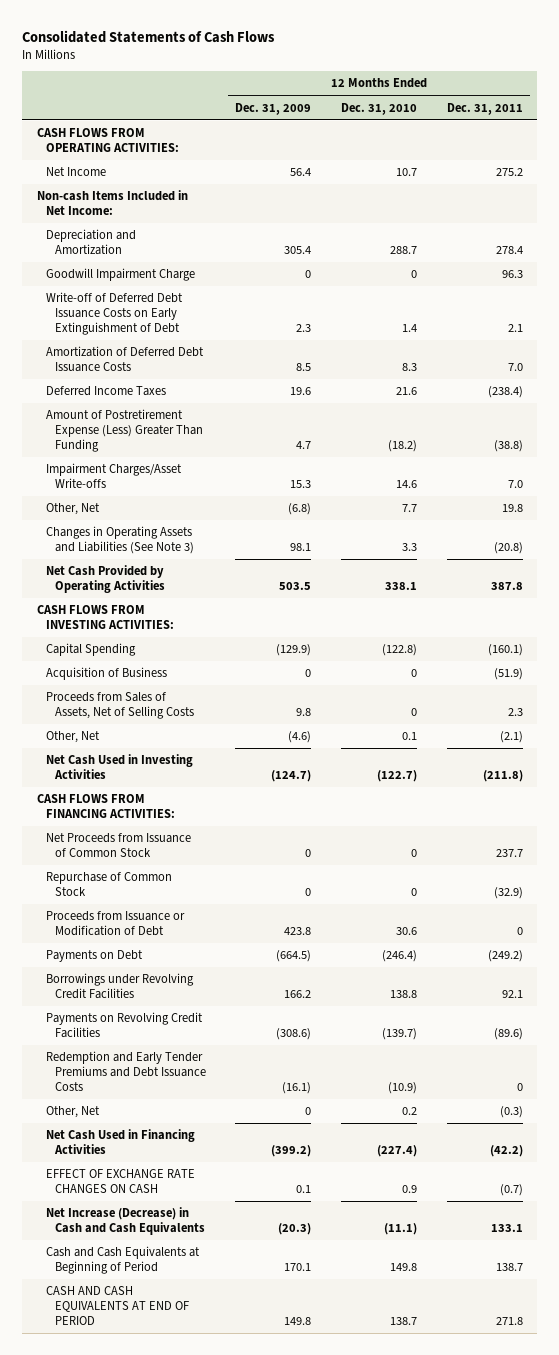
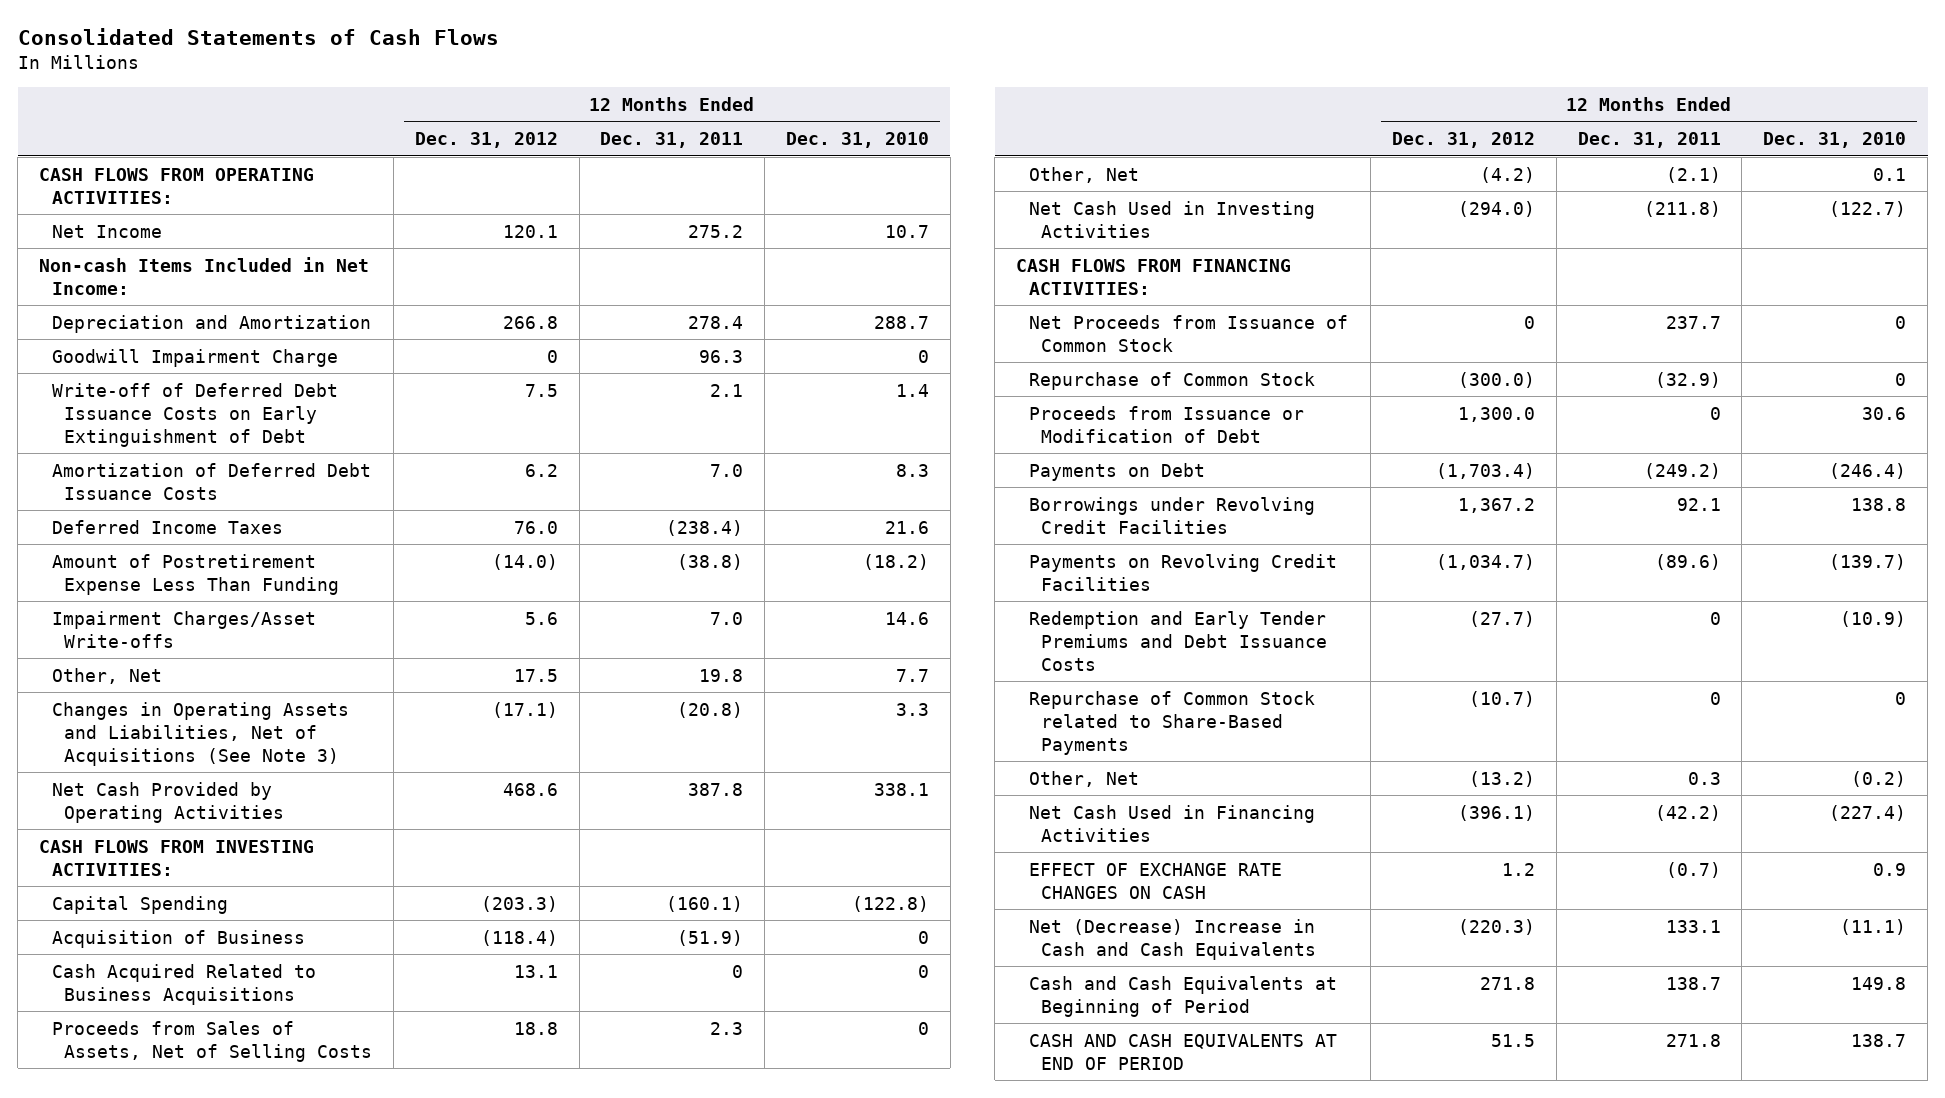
[235,102,312,115] Dec. 31, 2009 -> none
none -> [414,131,558,148] Dec. 31, 2012
[45,409,203,452] Amount of Postretirement Expense (Less) Greater Than Funding -> [51,553,340,595] Amount of Postretirement Expense Less Than Funding
[45,526,194,555] Changes in Operating Assets and Liabilities (See Note 3) -> [51,701,349,766] Changes in Operating Assets and Liabilities, Net of Acquisitions (See Note 3)
none -> [51,963,316,1005] Cash Acquired Related to Business Acquisitions
none -> [1028,690,1315,755] Repurchase of Common Stock related to Share-Based Payments
[401,1107,417,1116] 0.2 -> [1851,770,1907,787] (0.2)
[499,1106,523,1119] (0.3) -> [1687,771,1721,785] 0.3
[45,1207,205,1236] Net Increase (Decrease) in Cash and Cash Equivalents -> [1028,918,1317,960] Net (Decrease) Increase in Cash and Cash Equivalents

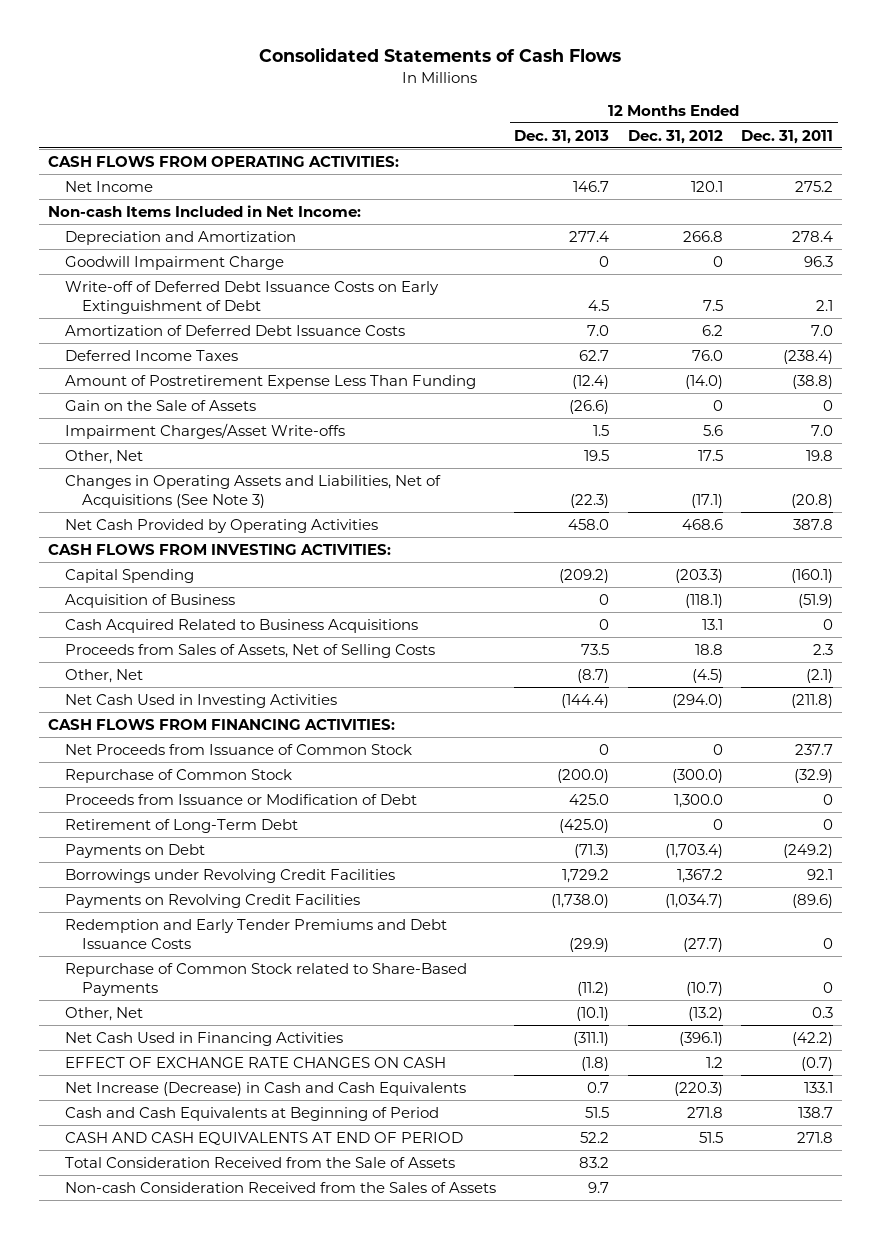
[786,131,930,148] Dec. 31, 2010 -> none
none -> [514,129,610,144] Dec. 31, 2013
none -> [64,399,256,411] Gain on the Sale of Assets
[480,929,558,946] (118.4) -> [684,593,723,608] (118.1)
[1479,166,1535,183] (4.2) -> [691,668,723,683] (4.5)
none -> [64,818,298,833] Retirement of Long-Term Debt
[1028,918,1317,960] Net (Decrease) Increase in Cash and Cash Equivalents -> [64,1081,466,1096] Net Increase (Decrease) in Cash and Cash Equivalents
none -> [64,1156,455,1168] Total Consideration Received from the Sale of Assets
none -> [64,1181,496,1193] Non-cash Consideration Received from the Sales of Assets

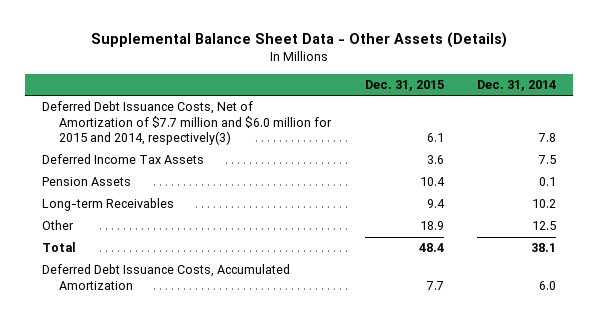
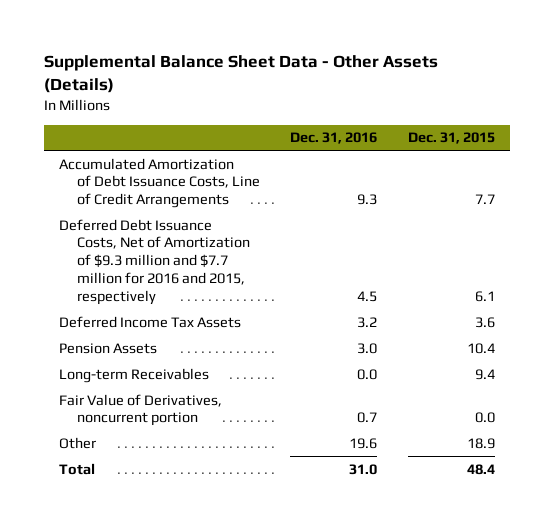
[477,79,557,91] Dec. 31, 2014 -> none
none -> [290,132,378,145] Dec. 31, 2016
none -> [59,157,260,209] Accumulated Amortization of Debt Issuance Costs, Line of Credit Arrangements
[41,101,333,146] Deferred Debt Issuance Costs, Net of Amortization of $7.7 million and $6.0 million for 2015 and 2014, respectively(3) -> [59,218,250,305] Deferred Debt Issuance Costs, Net of Amortization of $9.3 million and $7.7 million for 2016 and 2015, respectively
none -> [59,393,223,427] Fair Value of Derivatives, noncurrent portion
[41,264,290,290] Deferred Debt Issuance Costs, Accumulated Amortization -> none

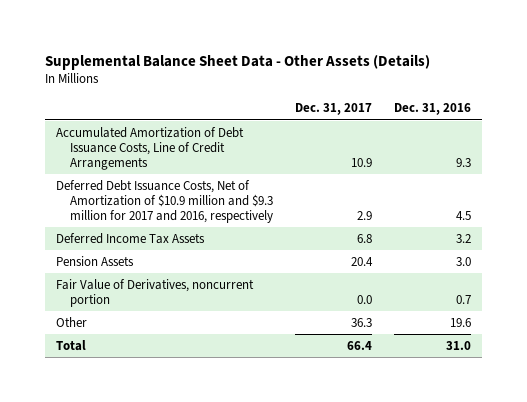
[407,132,495,145] Dec. 31, 2015 -> none
none -> [295,103,373,116] Dec. 31, 2017
[59,218,250,305] Deferred Debt Issuance Costs, Net of Amortization of $9.3 million and $7.7 million for 2016 and 2015, respectively -> [56,179,274,224] Deferred Debt Issuance Costs, Net of Amortization of $10.9 million and $9.3 million for 2017 and 2016, respectively
[59,367,210,383] Long-term Receivables -> none

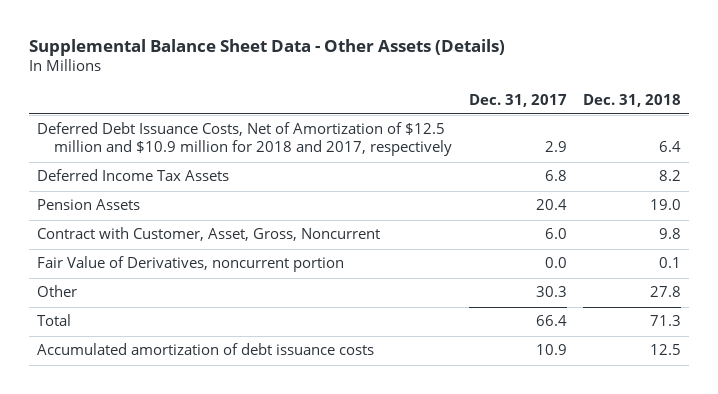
[393,103,471,116] Dec. 31, 2016 -> none
none -> [582,93,681,107] Dec. 31, 2018
[56,126,245,171] Accumulated Amortization of Debt Issuance Costs, Line of Credit Arrangements -> none
[56,179,274,224] Deferred Debt Issuance Costs, Net of Amortization of $10.9 million and $9.3 million for 2017 and 2016, respectively -> [37,122,453,157] Deferred Debt Issuance Costs, Net of Amortization of $12.5 million and $10.9 million for 2018 and 2017, respectively
none -> [37,227,381,242] Contract with Customer, Asset, Gross, Noncurrent
[351,317,373,327] 36.3 -> [535,286,567,298] 30.3
none -> [37,343,375,356] Accumulated amortization of debt issuance costs

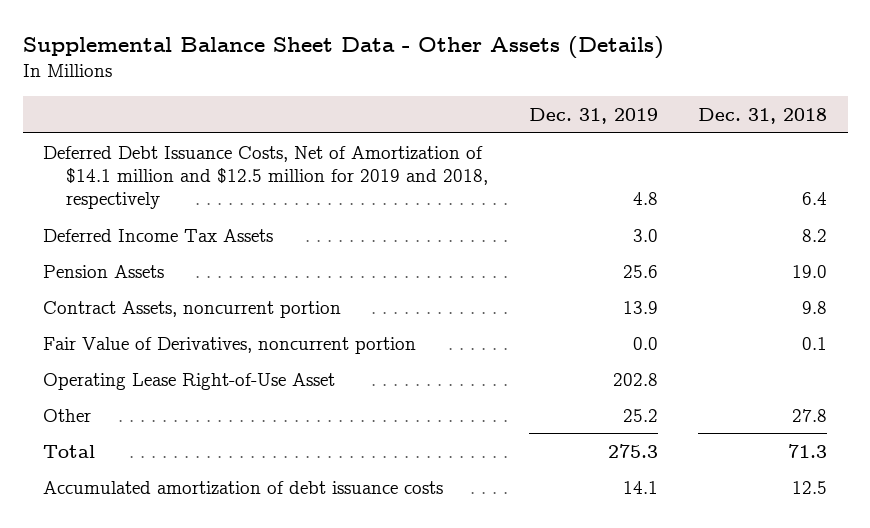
[468,93,567,107] Dec. 31, 2017 -> none
none -> [528,107,658,124] Dec. 31, 2019
[37,122,453,157] Deferred Debt Issuance Costs, Net of Amortization of $12.5 million and $10.9 million for 2018 and 2017, respectively -> [43,145,489,210] Deferred Debt Issuance Costs, Net of Amortization of $14.1 million and $12.5 million for 2019 and 2018, respectively
[37,227,381,242] Contract with Customer, Asset, Gross, Noncurrent -> [43,300,342,318] Contract Assets, noncurrent portion
none -> [43,372,336,390] Operating Lease Right-of-Use Asset

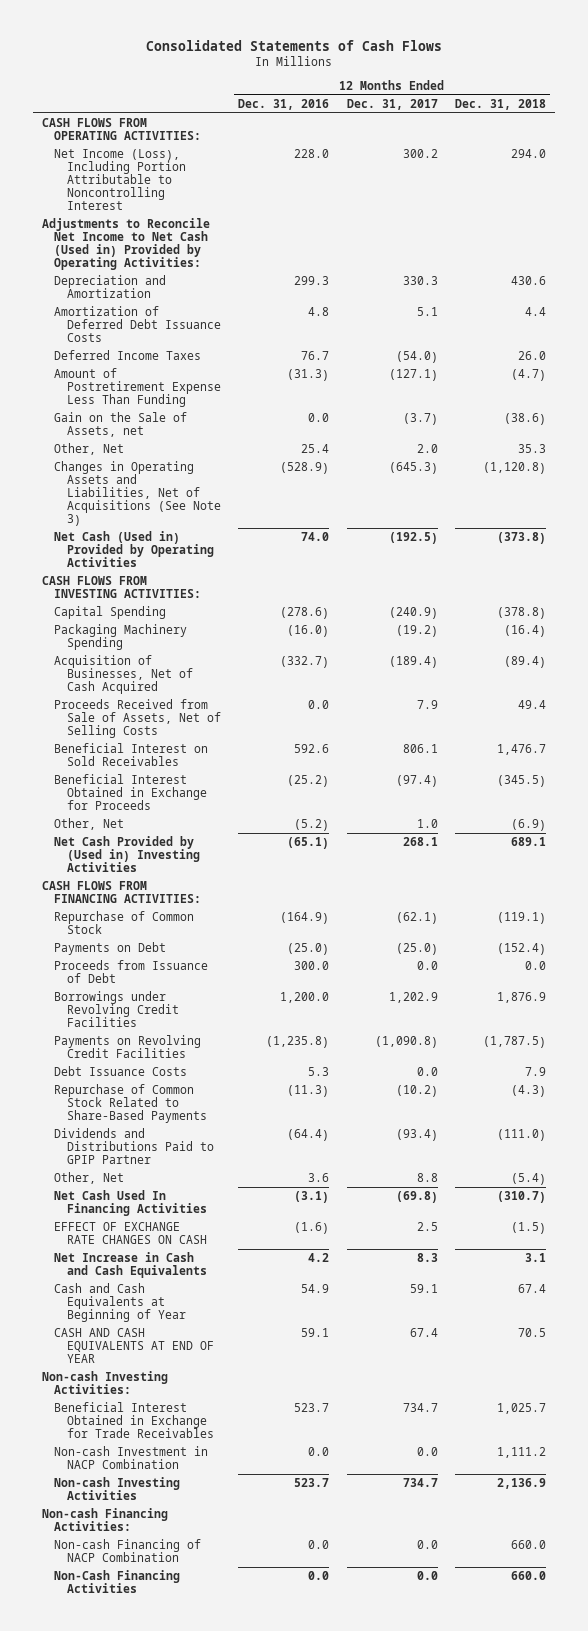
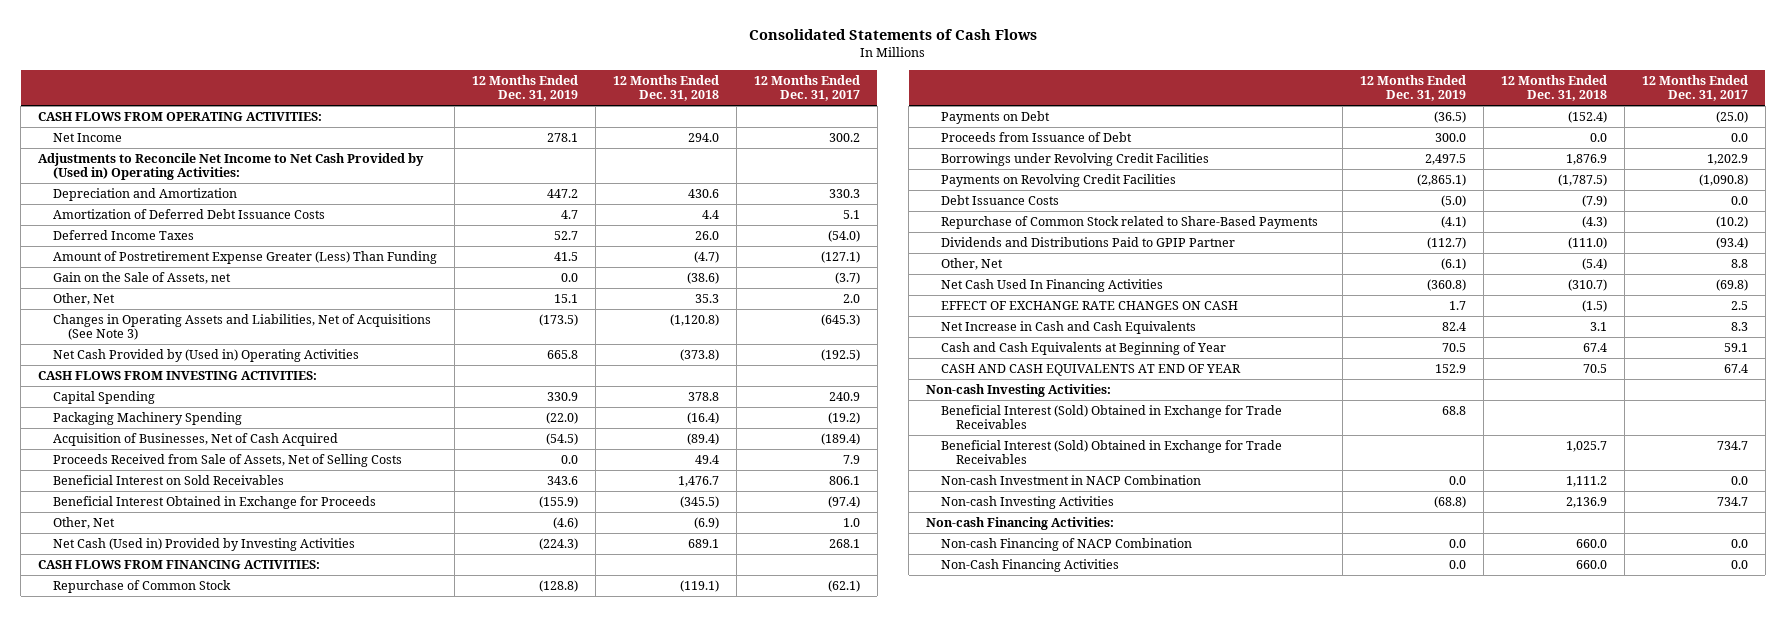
[238,98,330,110] Dec. 31, 2016 -> none
none -> [472,74,579,102] 12 Months Ended Dec. 31, 2019
[54,148,186,211] Net Income (Loss), Including Portion Attributable to Noncontrolling Interest -> [53,132,123,142] Net Income
[41,217,210,271] Adjustments to Reconcile Net Income to Net Cash (Used in) Provided by Operating Activities: -> [38,152,425,181] Adjustments to Reconcile Net Income to Net Cash Provided by (Used in) Operating Activities:
[54,367,221,408] Amount of Postretirement Expense Less Than Funding -> [53,250,438,264] Amount of Postretirement Expense Greater (Less) Than Funding
[54,530,214,568] Net Cash (Used in) Provided by Operating Activities -> [53,348,360,362] Net Cash Provided by (Used in) Operating Activities
[388,606,438,619] (240.9) -> [828,391,860,401] 240.9
[497,606,547,619] (378.8) -> [688,391,720,401] 378.8
[54,835,200,873] Net Cash Provided by (Used in) Investing Activities -> [53,537,356,551] Net Cash (Used in) Provided by Investing Activities
[525,1066,547,1076] 7.9 -> [1581,194,1607,207] (7.9)
[54,1083,207,1124] Repurchase of Common Stock Related to Share-Based Payments -> [941,215,1319,229] Repurchase of Common Stock related to Share-Based Payments
none -> [941,404,1283,430] Beneficial Interest (Sold) Obtained in Exchange for Trade Receivables
[54,1401,214,1439] Beneficial Interest Obtained in Exchange for Trade Receivables -> [941,439,1283,465] Beneficial Interest (Sold) Obtained in Exchange for Trade Receivables

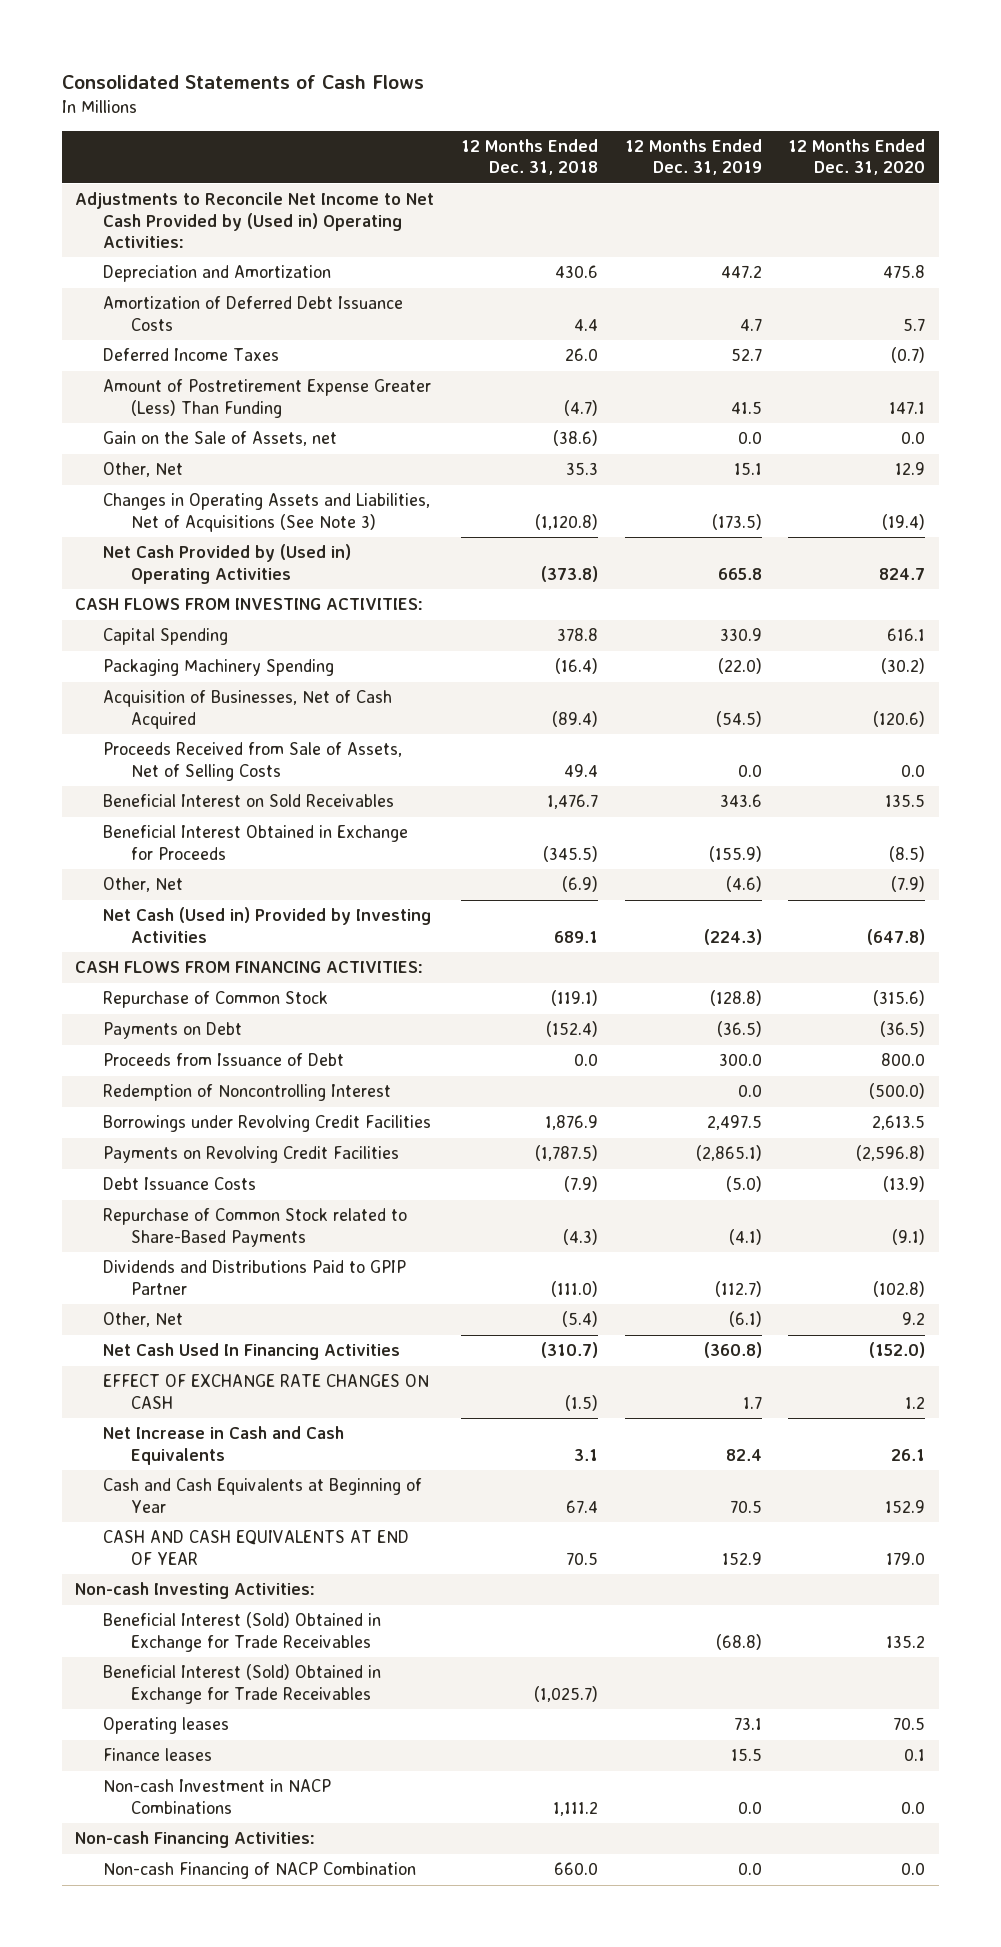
[753,74,860,102] 12 Months Ended Dec. 31, 2017 -> none
none -> [788,139,926,176] 12 Months Ended Dec. 31, 2020
[38,111,323,121] CASH FLOWS FROM OPERATING ACTIVITIES: -> none
[53,132,123,142] Net Income -> none
none -> [103,1084,392,1102] Redemption of Noncontrolling Interest
[941,474,1202,485] Non-cash Investment in NACP Combination -> none
[1441,405,1466,415] 68.8 -> [715,1633,762,1650] (68.8)
[1565,440,1607,452] 1,025.7 -> [533,1685,598,1702] (1,025.7)
none -> [103,1717,230,1735] Operating leases
none -> [103,1748,213,1762] Finance leases
[941,495,1115,509] Non-cash Investing Activities -> [103,1779,332,1814] Non-cash Investment in NACP Combinations
[1433,495,1466,508] (68.8) -> [737,1800,762,1814] 0.0
[1565,496,1607,508] 2,136.9 -> [552,1800,598,1816] 1,111.2
[941,558,1120,572] Non-Cash Financing Activities -> none

